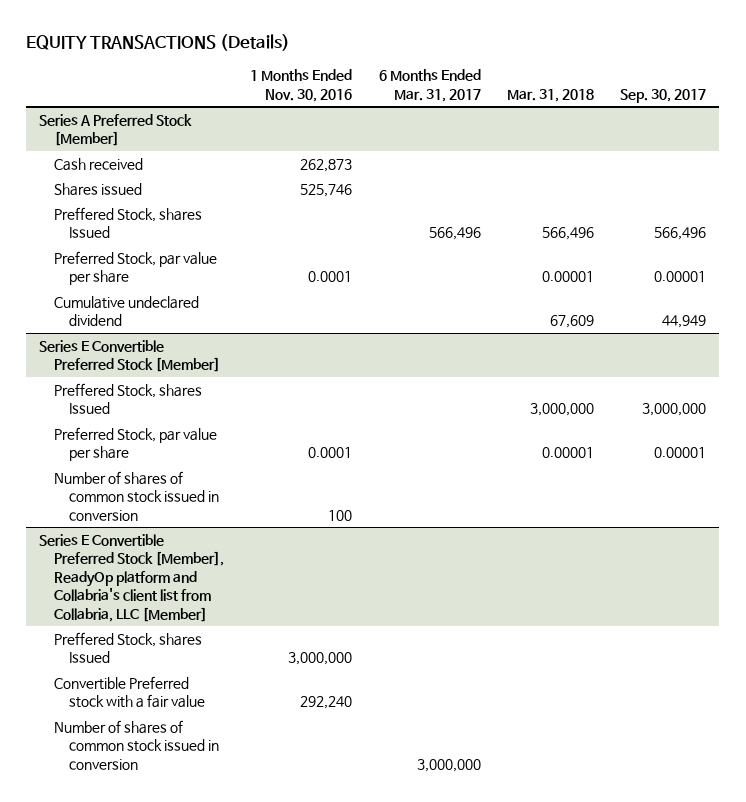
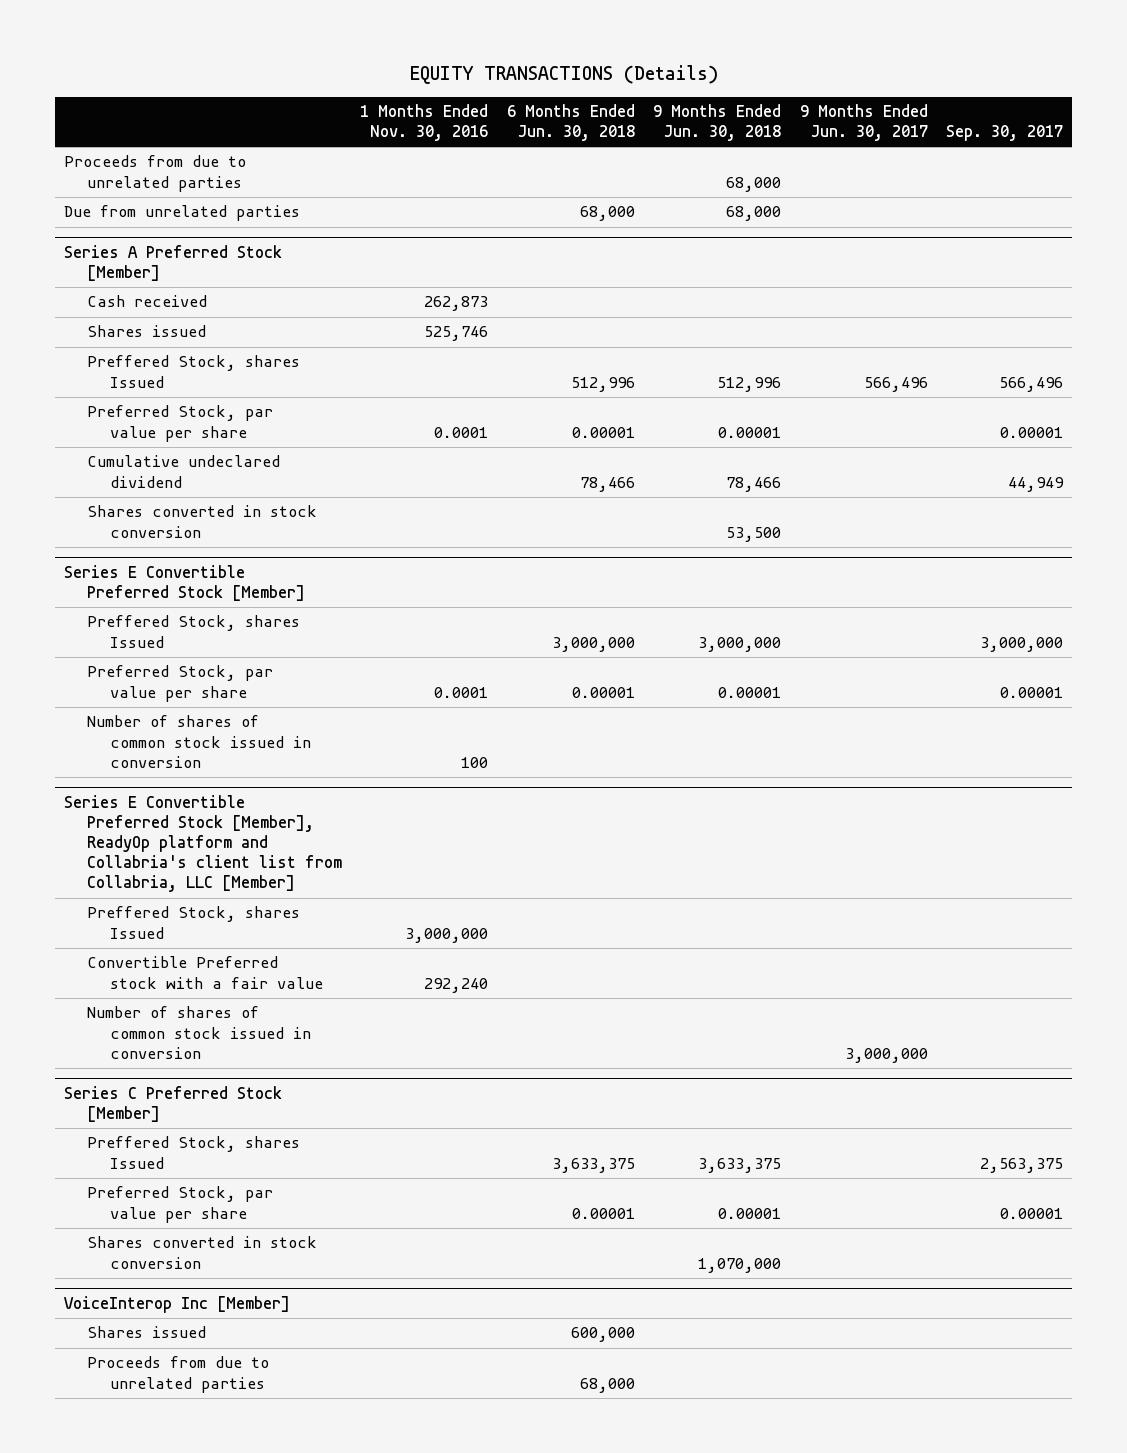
[378,69,481,102] 6 Months Ended Mar. 31, 2017 -> none
[506,88,594,102] Mar. 31, 2018 -> none
none -> [506,104,635,142] 6 Months Ended Jun. 30, 2018
none -> [653,104,782,142] 9 Months Ended Jun. 30, 2018
none -> [799,104,928,142] 9 Months Ended Jun. 30, 2017
none -> [64,155,247,192] Proceeds from due to unrelated parties
none -> [64,205,301,222] Due from unrelated parties
none -> [87,505,318,538] Shares converted in stock conversion
none -> [64,1085,283,1122] Series C Preferred Stock [Member]
none -> [87,1136,301,1169] Preffered Stock, shares Issued
none -> [87,1186,274,1223] Preferred Stock, par value per share
none -> [87,1236,318,1269] Shares converted in stock conversion
none -> [64,1295,291,1313] VoiceInterop Inc [Member]
none -> [87,1326,207,1339] Shares issued
none -> [87,1356,270,1393] Proceeds from due to unrelated parties

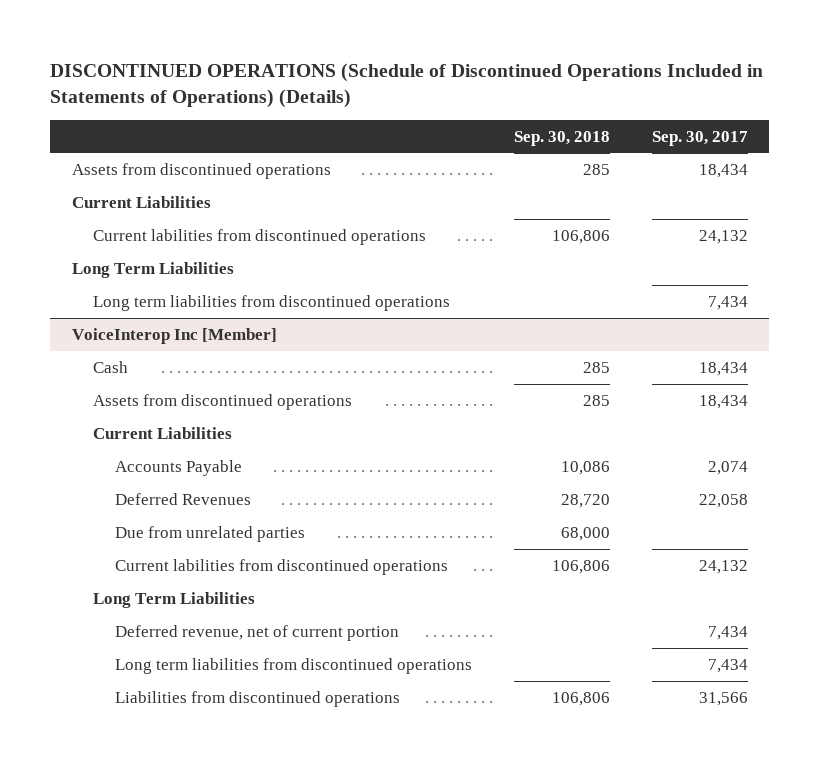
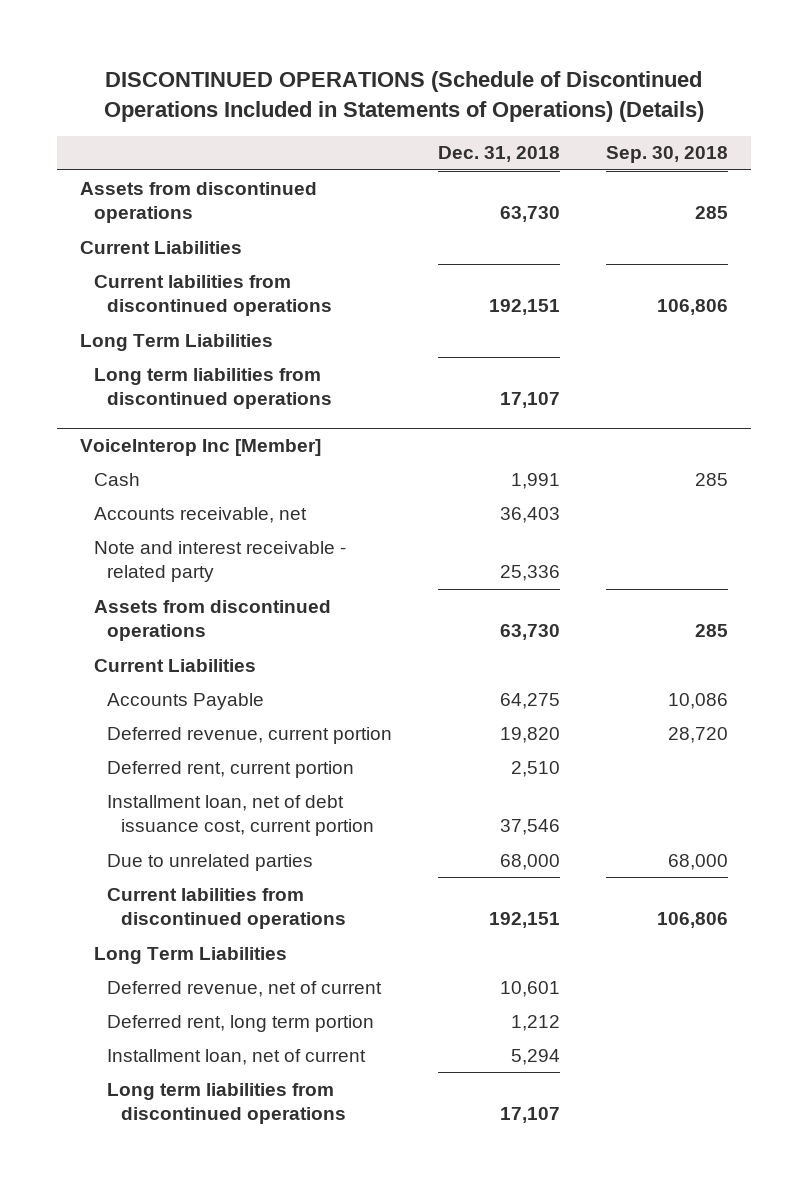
[652,130,749,146] Sep. 30, 2017 -> none
none -> [437,146,560,163] Dec. 31, 2018
none -> [93,506,307,523] Accounts receivable, net
none -> [93,540,346,583] Note and interest receivable - related party
[114,492,251,505] Deferred Revenues -> [107,726,393,744] Deferred revenue, current portion
none -> [107,760,355,778] Deferred rent, current portion
none -> [107,794,374,837] Installment loan, net of debt issuance cost, current portion
[114,525,305,542] Due from unrelated parties -> [107,853,314,871] Due to unrelated parties
[114,624,399,641] Deferred revenue, net of current portion -> [107,980,383,997] Deferred revenue, net of current
none -> [107,1014,375,1032] Deferred rent, long term portion
none -> [107,1048,367,1065] Installment loan, net of current
[114,690,400,707] Liabilities from discontinued operations -> none

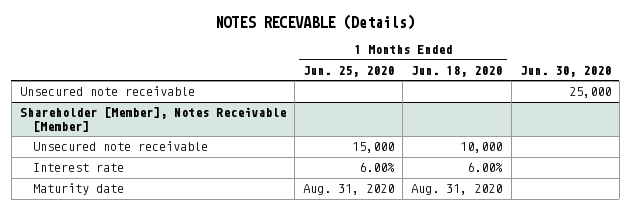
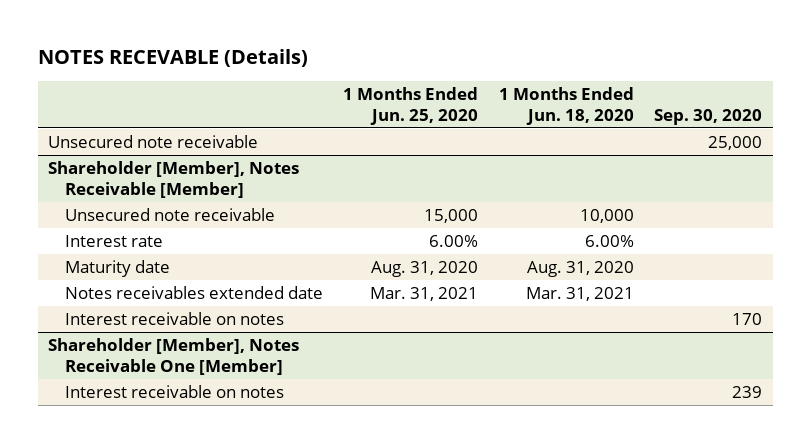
[519,65,611,77] Jun. 30, 2020 -> none
none -> [654,108,763,125] Sep. 30, 2020
none -> [64,286,323,300] Notes receivables extended date
none -> [64,312,284,326] Interest receivable on notes
none -> [47,338,299,375] Shareholder [Member], Notes Receivable One [Member]
none -> [64,385,284,399] Interest receivable on notes

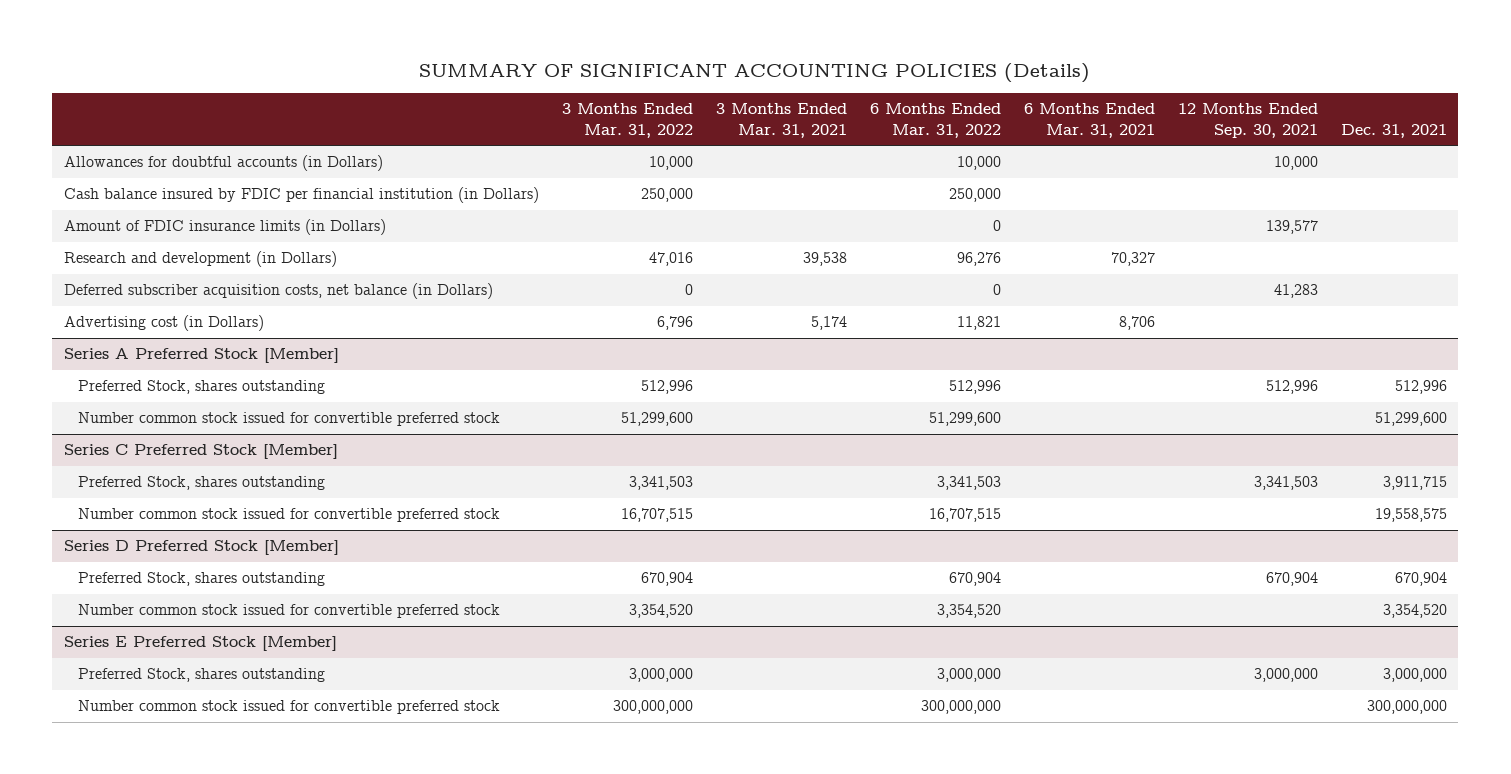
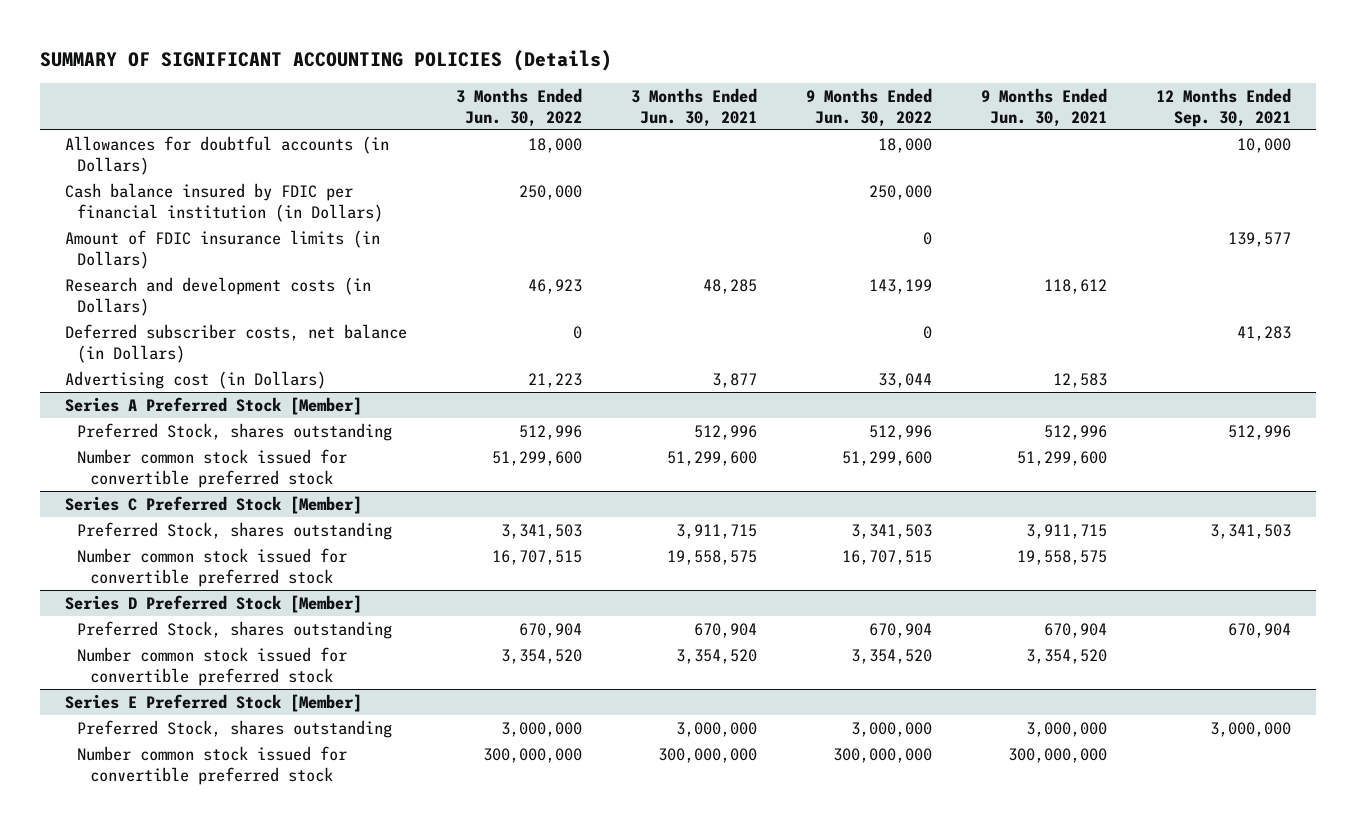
[561,103,693,138] 3 Months Ended Mar. 31, 2022 -> none
[715,103,847,138] 3 Months Ended Mar. 31, 2021 -> none
[869,103,1001,138] 6 Months Ended Mar. 31, 2022 -> none
[1023,103,1155,138] 6 Months Ended Mar. 31, 2021 -> none
[1340,123,1447,138] Dec. 31, 2021 -> none
none -> [455,87,582,127] 3 Months Ended Jun. 30, 2022
none -> [630,87,757,127] 3 Months Ended Jun. 30, 2021
none -> [805,87,932,127] 9 Months Ended Jun. 30, 2022
none -> [980,87,1107,127] 9 Months Ended Jun. 30, 2021
[63,251,337,268] Research and development (in Dollars) -> [64,276,371,317] Research and development costs (in Dollars)
[63,283,493,300] Deferred subscriber acquisition costs, net balance (in Dollars) -> [64,323,407,364] Deferred subscriber costs, net balance (in Dollars)

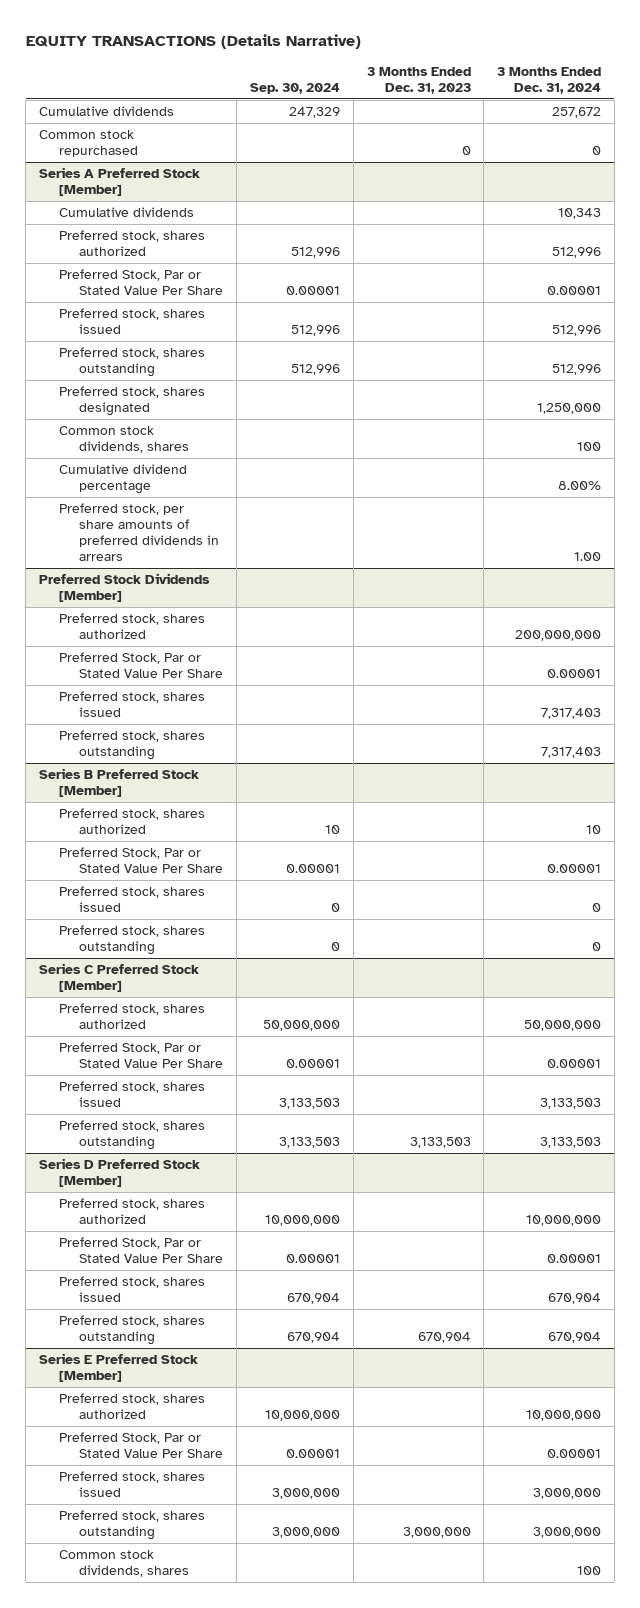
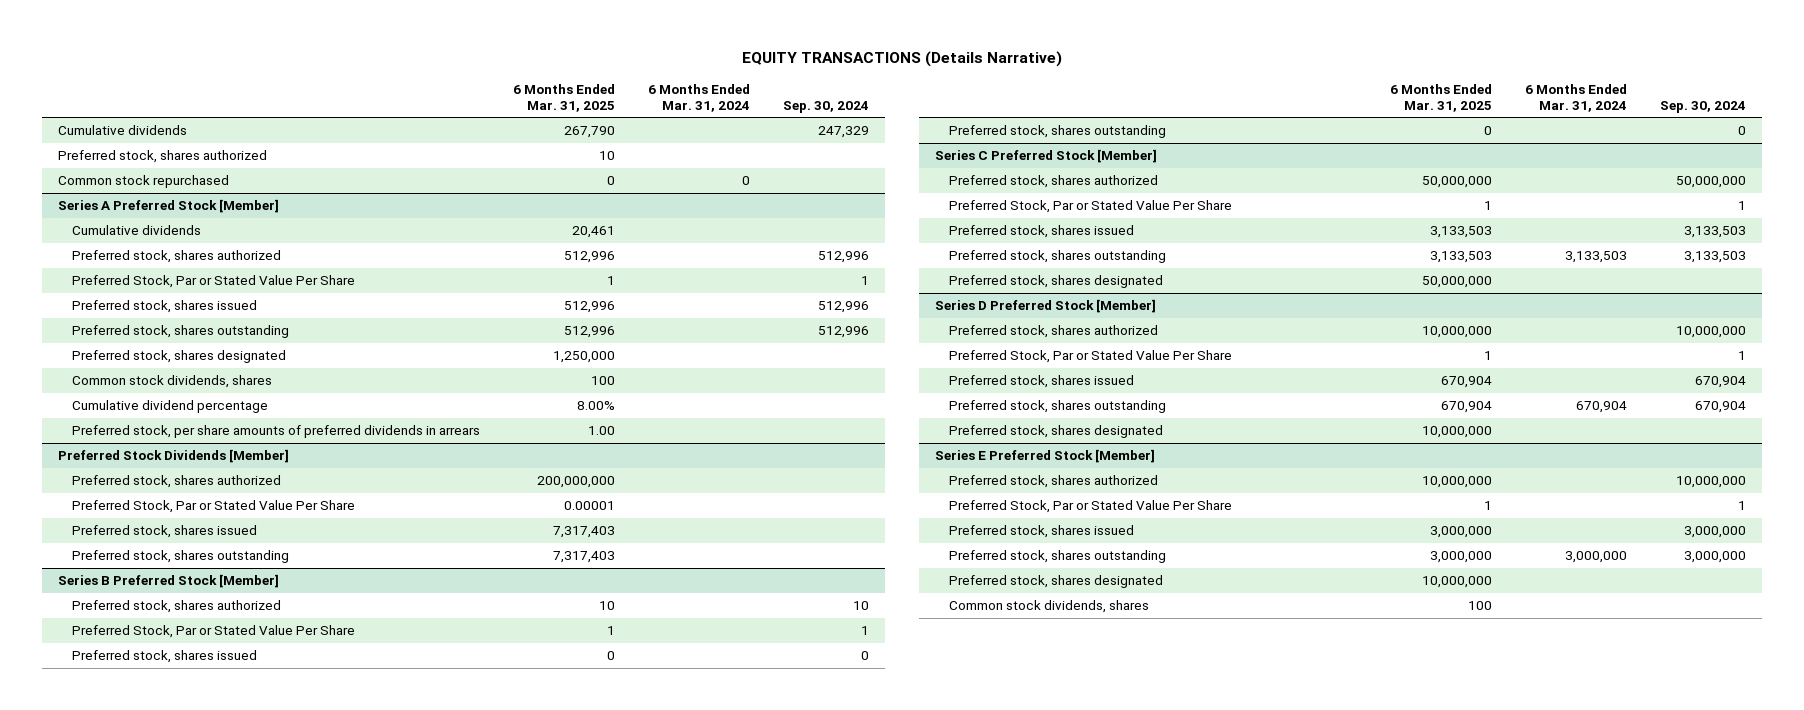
[366,66,471,94] 3 Months Ended Dec. 31, 2023 -> none
[497,66,602,94] 3 Months Ended Dec. 31, 2024 -> none
none -> [512,83,615,112] 6 Months Ended Mar. 31, 2025
none -> [647,83,750,112] 6 Months Ended Mar. 31, 2024
none -> [58,150,268,164] Preferred stock, shares authorized
[286,286,341,296] 0.00001 -> [860,276,869,286] 1
[286,864,341,874] 0.00001 -> [860,626,869,636] 1
[286,1059,341,1069] 0.00001 -> [1737,201,1746,211] 1
none -> [948,275,1163,289] Preferred stock, shares designated
[286,1254,341,1264] 0.00001 -> [1737,351,1746,361] 1
none -> [948,425,1163,439] Preferred stock, shares designated
[286,1449,341,1459] 0.00001 -> [1737,501,1746,511] 1
none -> [948,575,1163,589] Preferred stock, shares designated

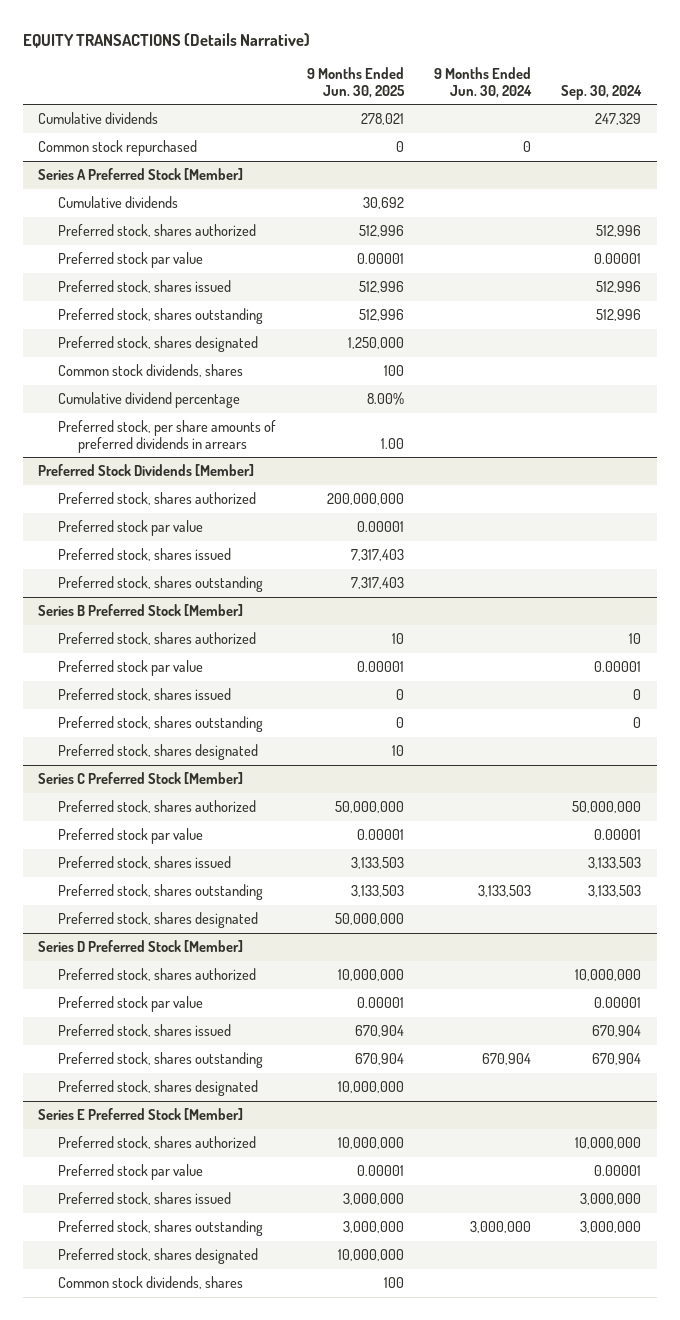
[512,83,615,112] 6 Months Ended Mar. 31, 2025 -> none
[647,83,750,112] 6 Months Ended Mar. 31, 2024 -> none
none -> [306,67,405,98] 9 Months Ended Jun. 30, 2025
none -> [434,67,533,98] 9 Months Ended Jun. 30, 2024
[58,150,268,164] Preferred stock, shares authorized -> none
[71,275,355,289] Preferred Stock, Par or Stated Value Per Share -> [58,252,204,269] Preferred stock par value
[860,276,869,286] 1 -> [594,253,642,265] 0.00001
[71,500,355,514] Preferred Stock, Par or Stated Value Per Share -> [58,520,204,537] Preferred stock par value
[71,625,355,639] Preferred Stock, Par or Stated Value Per Share -> [58,660,204,677] Preferred stock par value
[860,626,869,636] 1 -> [594,661,642,673] 0.00001
none -> [58,744,259,761] Preferred stock, shares designated
[948,200,1232,214] Preferred Stock, Par or Stated Value Per Share -> [58,828,204,845] Preferred stock par value
[1737,201,1746,211] 1 -> [594,829,642,841] 0.00001
[948,350,1232,364] Preferred Stock, Par or Stated Value Per Share -> [58,996,204,1013] Preferred stock par value
[1737,351,1746,361] 1 -> [594,997,642,1009] 0.00001
[948,500,1232,514] Preferred Stock, Par or Stated Value Per Share -> [58,1164,204,1181] Preferred stock par value
[1737,501,1746,511] 1 -> [594,1165,642,1177] 0.00001

